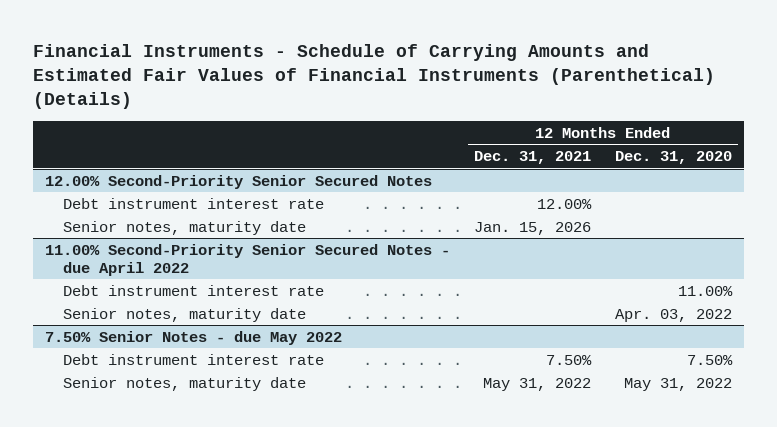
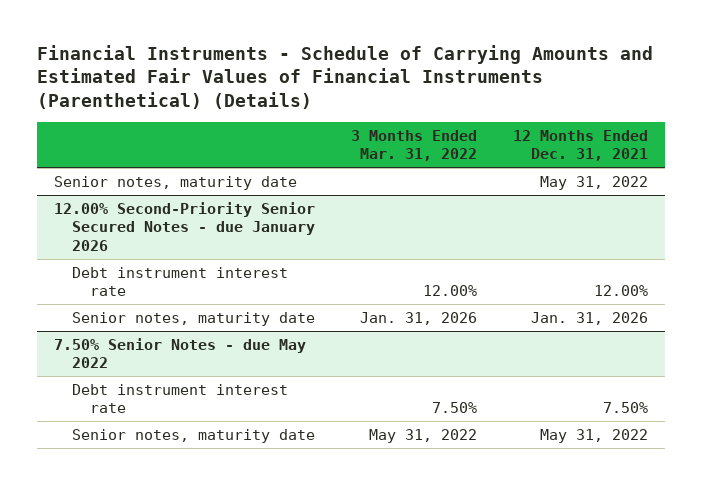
[614,151,732,165] Dec. 31, 2020 -> none
none -> [350,129,477,162] 3 Months Ended Mar. 31, 2022
none -> [54,175,298,190] Senior notes, maturity date
[44,174,432,189] 12.00% Second-Priority Senior Secured Notes -> [54,201,316,251] 12.00% Second-Priority Senior Secured Notes - due January 2026
[44,243,450,276] 11.00% Second-Priority Senior Secured Notes - due April 2022 -> none
[63,284,325,296] Debt instrument interest rate -> none
[63,307,307,322] Senior notes, maturity date -> none
[473,221,591,235] Jan. 15, 2026 -> [530,311,648,325] Jan. 31, 2026

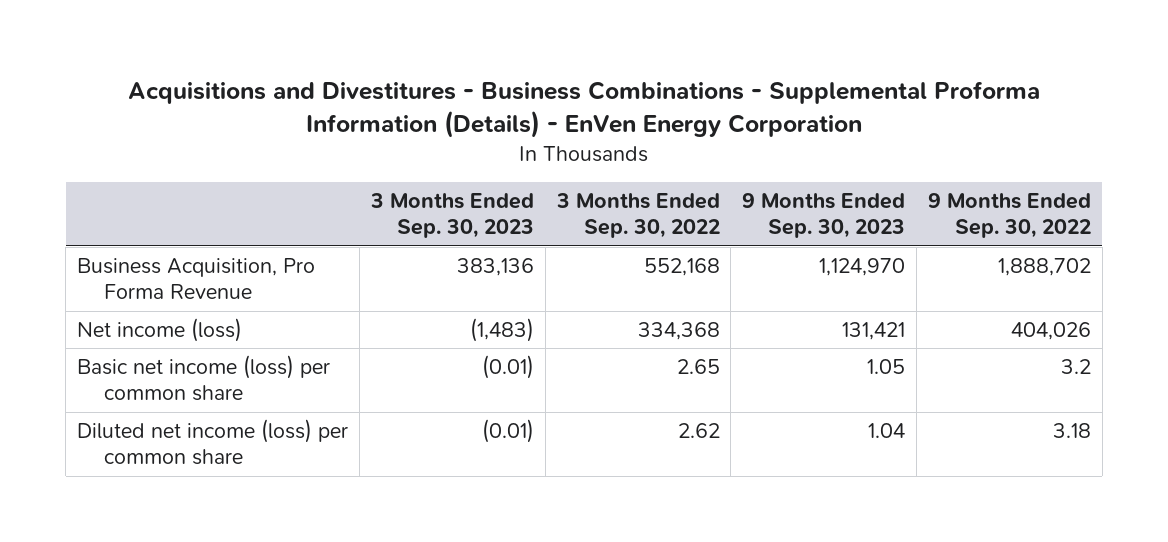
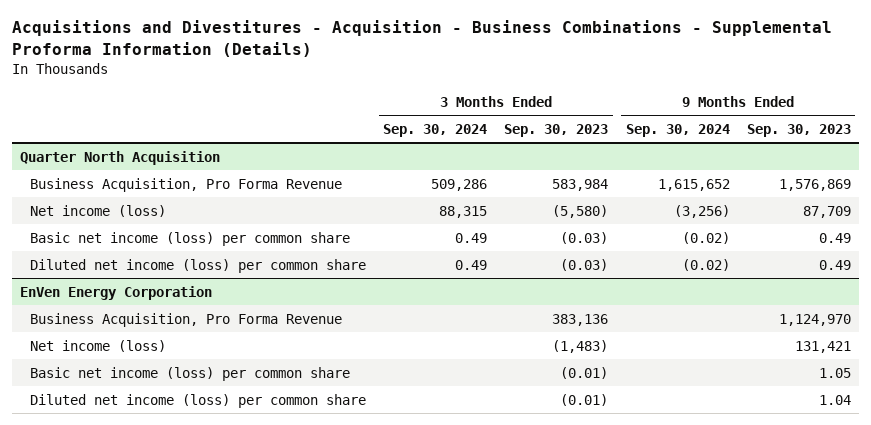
[128,81,1041,139] Acquisitions and Divestitures - Business Combinations - Supplemental Proforma Information (Details) - EnVen Energy Corporation -> [11,20,832,58] Acquisitions and Divestitures - Acquisition - Business Combinations - Supplemental Proforma Information (Details)
[555,193,720,239] 3 Months Ended Sep. 30, 2022 -> none
[927,193,1091,239] 9 Months Ended Sep. 30, 2022 -> none
none -> [383,123,488,137] Sep. 30, 2024
none -> [625,123,730,137] Sep. 30, 2024
none -> [20,150,221,165] Quarter North Acquisition
none -> [30,177,343,192] Business Acquisition, Pro Forma Revenue
none -> [30,204,167,217] Net income (loss)
none -> [30,231,351,246] Basic net income (loss) per common share
none -> [30,258,367,273] Diluted net income (loss) per common share
none -> [20,285,213,300] EnVen Energy Corporation

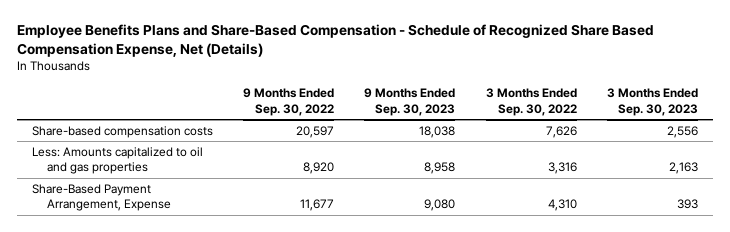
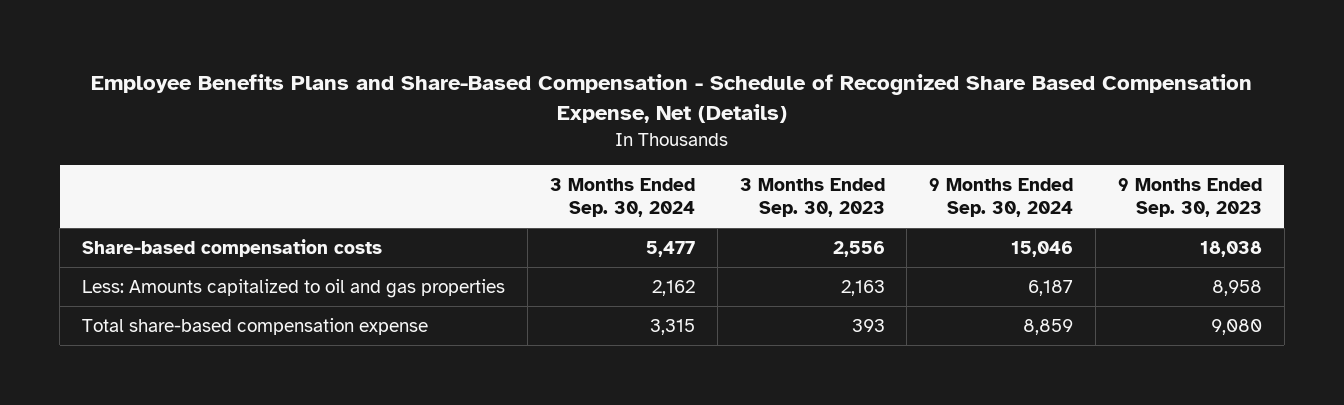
[243,88,335,116] 9 Months Ended Sep. 30, 2022 -> none
[485,88,577,116] 3 Months Ended Sep. 30, 2022 -> none
none -> [549,177,695,218] 3 Months Ended Sep. 30, 2024
none -> [929,177,1074,218] 9 Months Ended Sep. 30, 2024
[31,183,172,212] Share-Based Payment Arrangement, Expense -> [82,317,429,335] Total share-based compensation expense

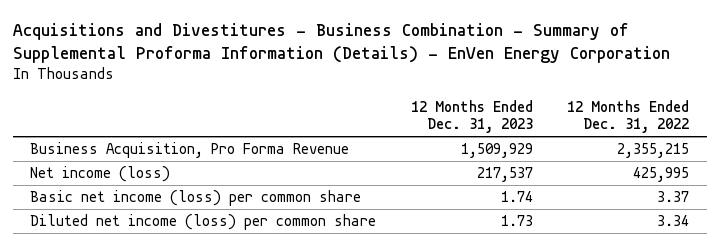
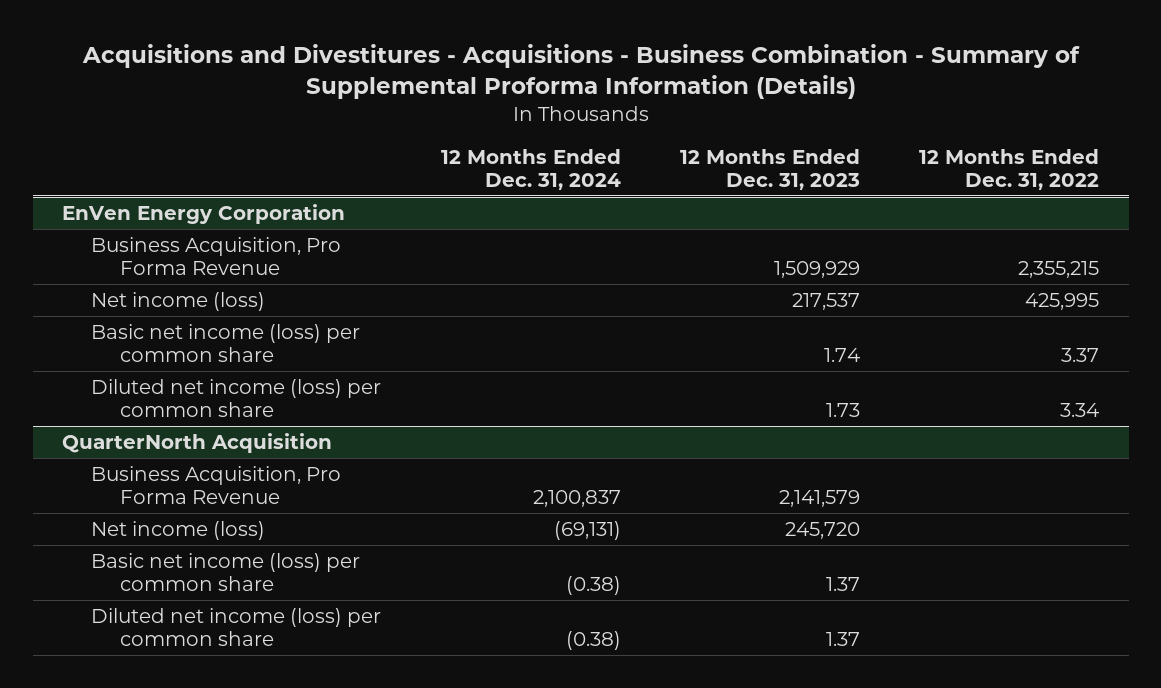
[12,22,670,64] Acquisitions and Divestitures - Business Combination - Summary of Supplemental Proforma Information (Details) - EnVen Energy Corporation -> [81,44,1080,100] Acquisitions and Divestitures - Acquisitions - Business Combination - Summary of Supplemental Proforma Information (Details)
none -> [440,148,621,190] 12 Months Ended Dec. 31, 2024
none -> [62,203,346,224] EnVen Energy Corporation
none -> [62,432,333,453] QuarterNorth Acquisition
none -> [91,465,342,504] Business Acquisition, Pro Forma Revenue
none -> [91,520,266,540] Net income (loss)
none -> [91,552,361,591] Basic net income (loss) per common share
none -> [91,607,382,646] Diluted net income (loss) per common share

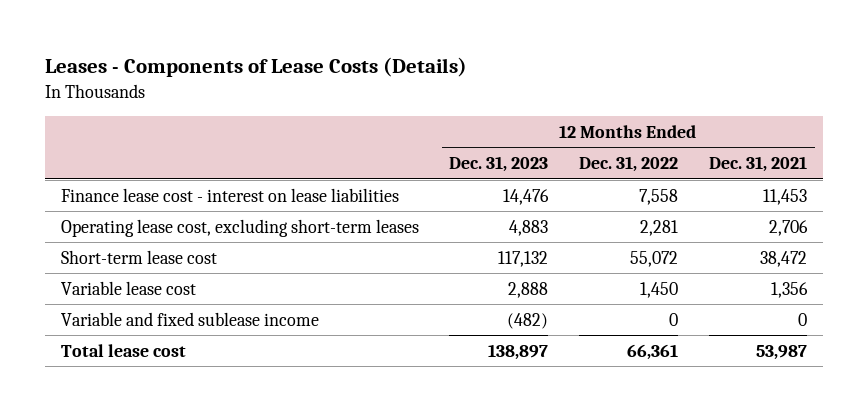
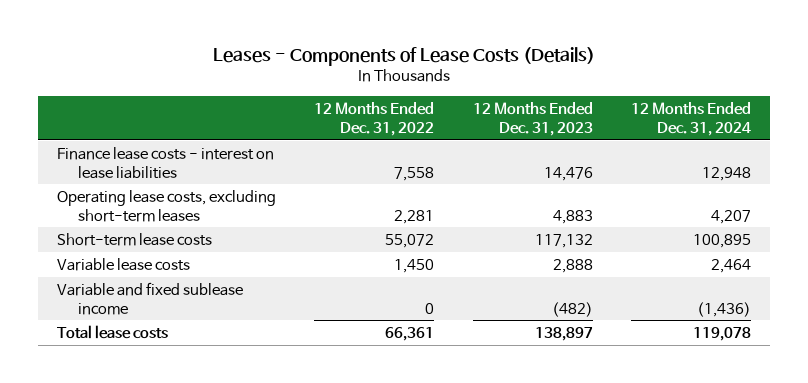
[709,156,808,173] Dec. 31, 2021 -> none
none -> [631,102,752,136] 12 Months Ended Dec. 31, 2024
[60,187,399,202] Finance lease cost - interest on lease liabilities -> [56,146,274,179] Finance lease costs - interest on lease liabilities
[60,218,419,237] Operating lease cost, excluding short-term leases -> [56,189,276,222] Operating lease costs, excluding short-term leases
[60,249,217,264] Short-term lease cost -> [56,232,212,246] Short-term lease costs
[60,280,196,295] Variable lease cost -> [56,257,190,271] Variable lease costs
[60,343,186,357] Total lease cost -> [56,324,168,339] Total lease costs

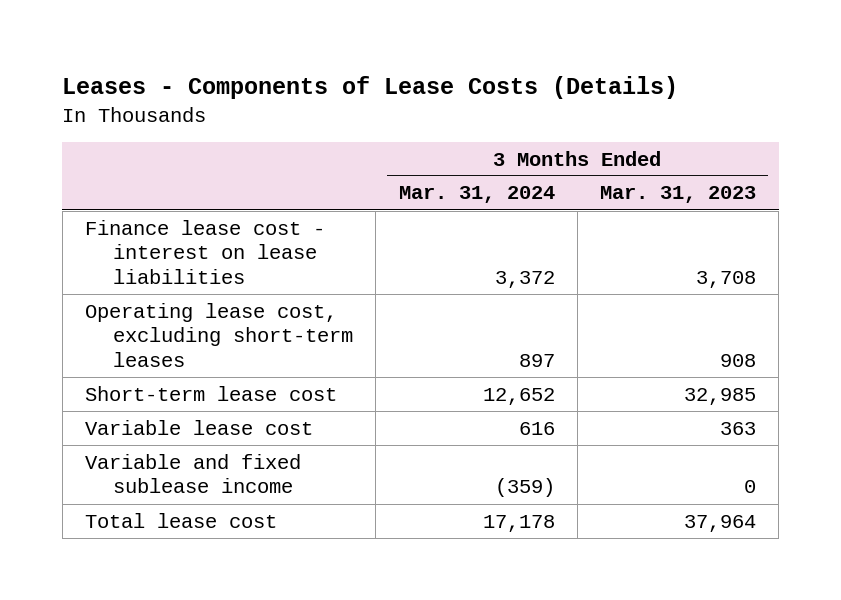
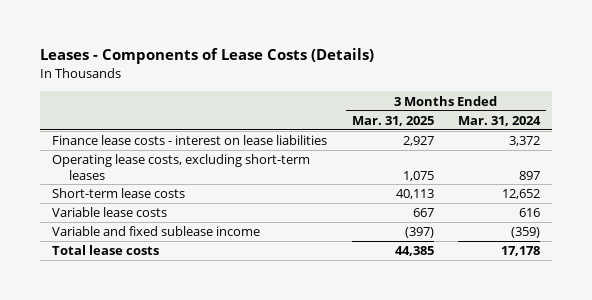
[600,186,757,204] Mar. 31, 2023 -> none
none -> [351,115,434,126] Mar. 31, 2025
[85,219,326,285] Finance lease cost - interest on lease liabilities -> [52,135,328,146] Finance lease costs - interest on lease liabilities
[85,302,354,368] Operating lease cost, excluding short-term leases -> [52,154,311,180] Operating lease costs, excluding short-term leases
[85,385,338,401] Short-term lease cost -> [52,188,186,199] Short-term lease costs
[85,419,314,435] Variable lease cost -> [52,207,168,218] Variable lease costs
[85,512,278,528] Total lease cost -> [52,245,160,256] Total lease costs

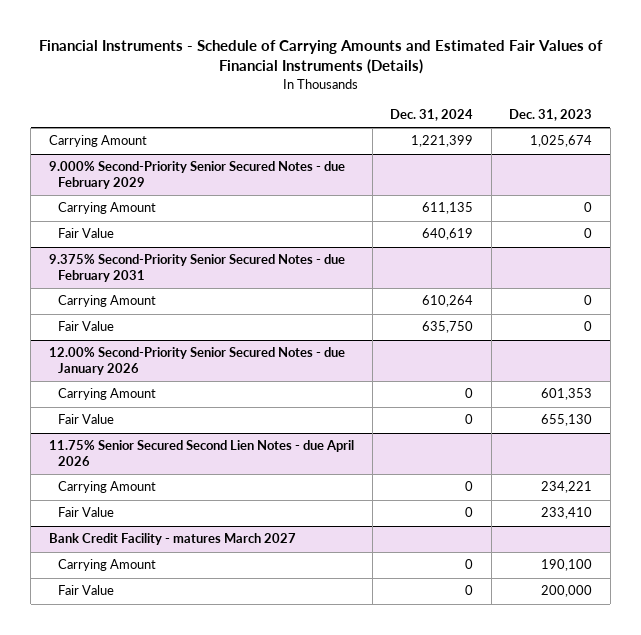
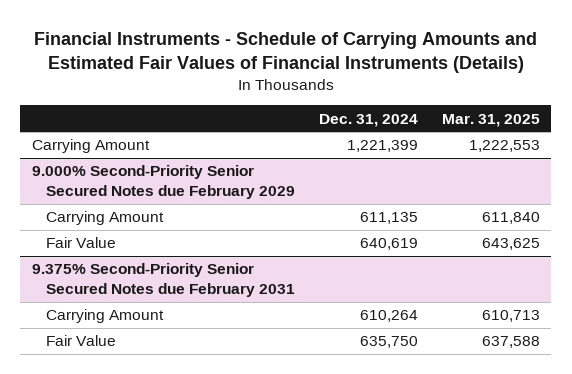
[509,108,593,121] Dec. 31, 2023 -> none
none -> [441,113,540,127] Mar. 31, 2025
[48,161,345,189] 9.000% Second-Priority Senior Secured Notes - due February 2029 -> [32,165,295,200] 9.000% Second-Priority Senior Secured Notes due February 2029
[48,254,345,282] 9.375% Second-Priority Senior Secured Notes - due February 2031 -> [32,263,295,298] 9.375% Second-Priority Senior Secured Notes due February 2031
[48,347,345,375] 12.00% Second-Priority Senior Secured Notes - due January 2026 -> none
[58,388,157,401] Carrying Amount -> none
[58,414,115,425] Fair Value -> none
[48,440,354,466] 11.75% Senior Secured Second Lien Notes - due April 2026 -> none
[58,481,157,494] Carrying Amount -> none
[58,507,115,518] Fair Value -> none
[48,533,296,546] Bank Credit Facility - matures March 2027 -> none
[58,559,157,572] Carrying Amount -> none
[58,585,115,596] Fair Value -> none

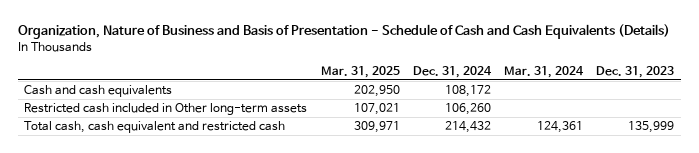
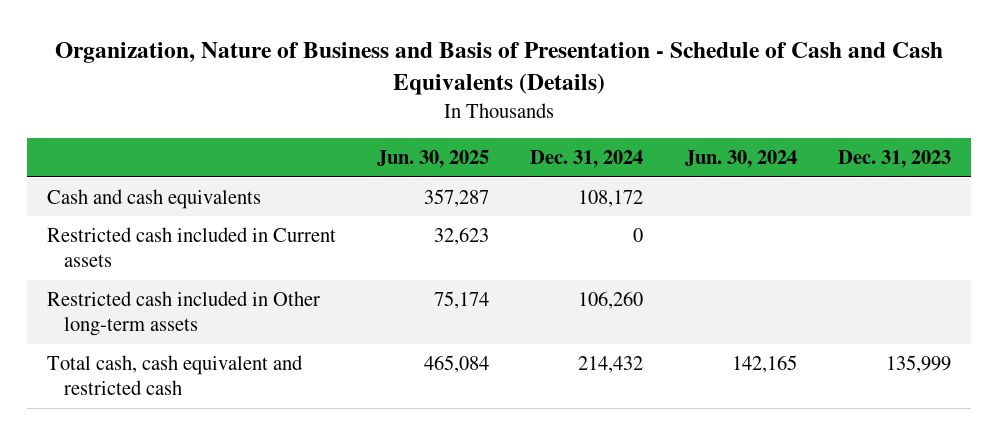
[320,65,400,78] Mar. 31, 2025 -> none
[504,65,585,78] Mar. 31, 2024 -> none
none -> [377,150,490,169] Jun. 30, 2025
none -> [684,150,797,169] Jun. 30, 2024
none -> [47,226,337,268] Restricted cash included in Current assets

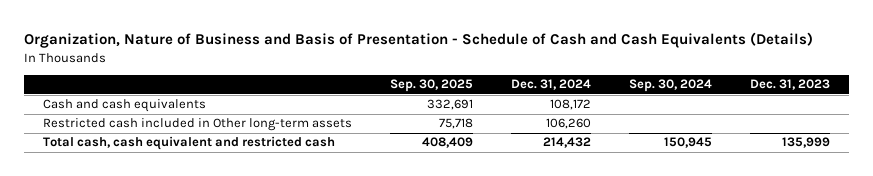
[377,150,490,169] Jun. 30, 2025 -> none
[684,150,797,169] Jun. 30, 2024 -> none
none -> [389,79,473,93] Sep. 30, 2025
none -> [628,79,712,93] Sep. 30, 2024
[47,226,337,268] Restricted cash included in Current assets -> none

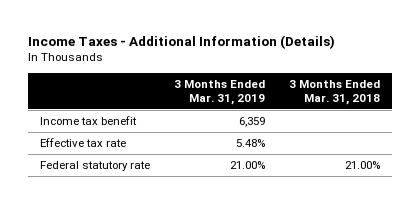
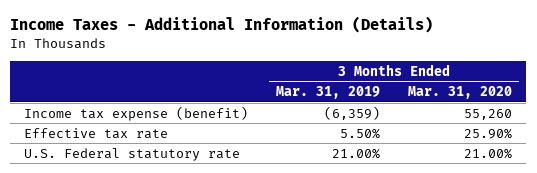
[288,79,380,105] 3 Months Ended Mar. 31, 2018 -> none
none -> [408,85,513,99] Mar. 31, 2020
[39,116,137,126] Income tax benefit -> [24,105,249,121] Income tax expense (benefit)
[238,117,265,128] 6,359 -> [324,105,381,120] (6,359)
[235,139,265,148] 5.48% -> [340,127,381,139] 5.50%
[39,161,150,172] Federal statutory rate -> [24,147,241,161] U.S. Federal statutory rate

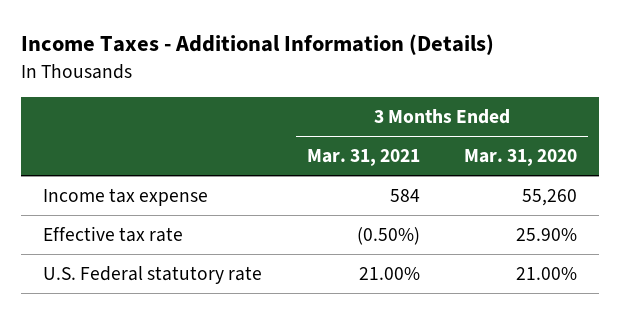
[276,85,381,99] Mar. 31, 2019 -> none
none -> [306,149,420,167] Mar. 31, 2021
[24,105,249,121] Income tax expense (benefit) -> [43,187,209,206] Income tax expense

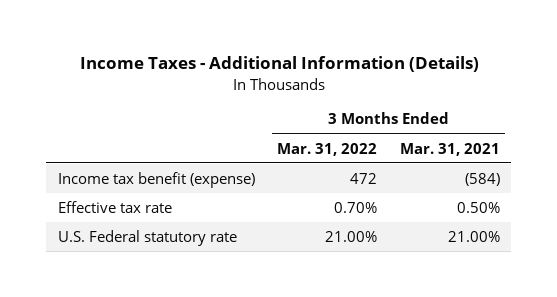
[464,149,578,167] Mar. 31, 2020 -> none
none -> [277,142,378,156] Mar. 31, 2022
[43,187,209,206] Income tax expense -> [57,171,255,188] Income tax benefit (expense)
[389,188,420,202] 584 -> [464,172,500,186] (584)
[356,226,420,245] (0.50%) -> [456,201,500,213] 0.50%

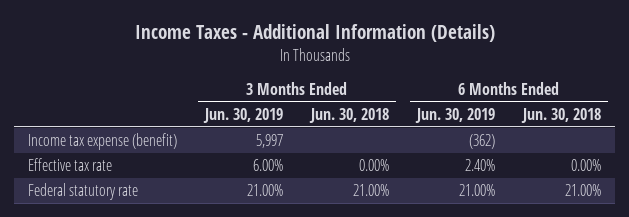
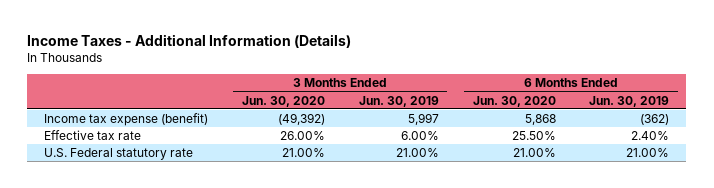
[309,107,390,123] Jun. 30, 2018 -> none
[521,107,602,123] Jun. 30, 2018 -> none
none -> [241,95,325,107] Jun. 30, 2020
none -> [472,95,556,107] Jun. 30, 2020
[28,183,139,201] Federal statutory rate -> [44,148,194,161] U.S. Federal statutory rate

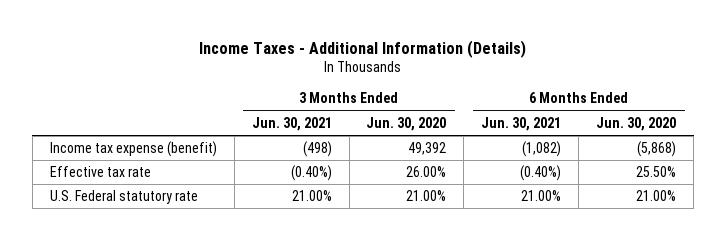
[358,95,439,107] Jun. 30, 2019 -> none
[589,95,670,107] Jun. 30, 2019 -> none
none -> [251,116,332,131] Jun. 30, 2021
none -> [481,116,562,131] Jun. 30, 2021
[277,113,325,126] (49,392) -> [408,142,447,156] 49,392
[524,114,556,126] 5,868 -> [637,141,677,158] (5,868)

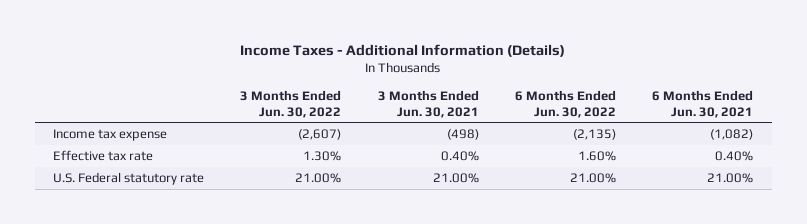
[366,116,447,131] Jun. 30, 2020 -> none
[596,116,677,131] Jun. 30, 2020 -> none
none -> [240,90,342,118] 3 Months Ended Jun. 30, 2022
none -> [515,90,617,118] 6 Months Ended Jun. 30, 2022
[49,141,217,158] Income tax expense (benefit) -> [53,129,168,142] Income tax expense
[290,165,332,182] (0.40%) -> [440,151,479,162] 0.40%
[520,165,562,182] (0.40%) -> [715,151,754,162] 0.40%

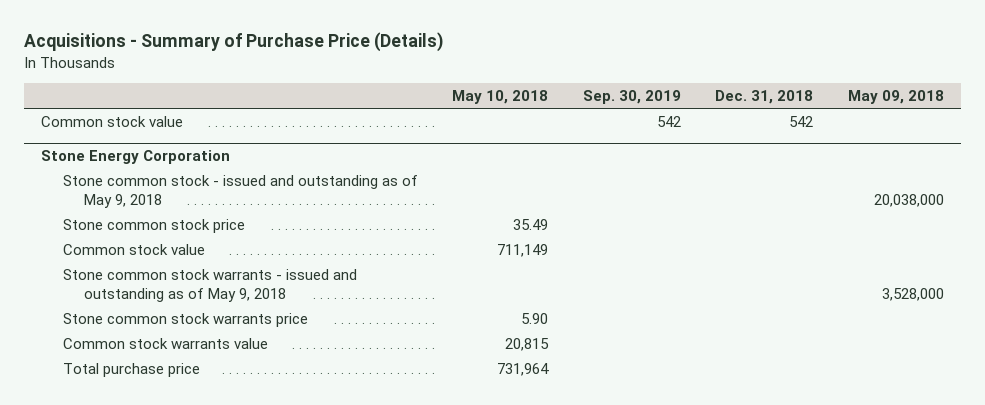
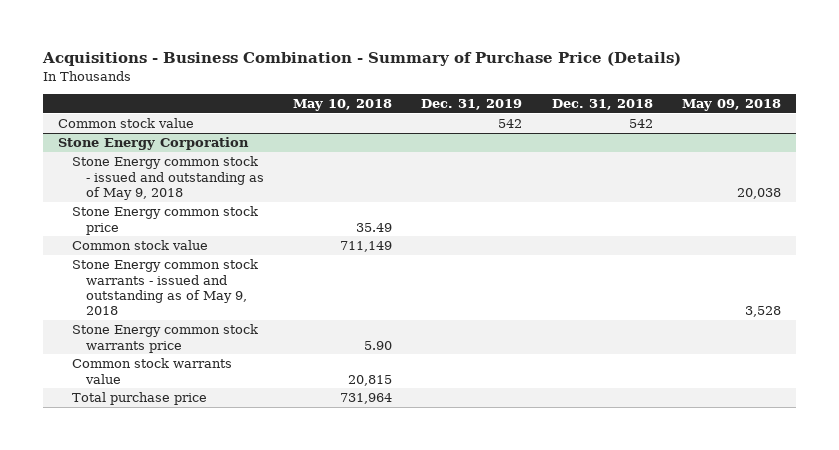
[23,32,443,53] Acquisitions - Summary of Purchase Price (Details) -> [42,52,682,67] Acquisitions - Business Combination - Summary of Purchase Price (Details)
[582,90,681,105] Sep. 30, 2019 -> none
none -> [421,99,523,111] Dec. 31, 2019
[62,174,418,209] Stone common stock - issued and outstanding as of May 9, 2018 -> [71,156,264,200] Stone Energy common stock - issued and outstanding as of May 9, 2018
[873,194,944,208] 20,038,000 -> [737,187,782,199] 20,038
[62,218,245,233] Stone common stock price -> [71,206,258,235] Stone Energy common stock price
[62,268,357,303] Stone common stock warrants - issued and outstanding as of May 9, 2018 -> [71,259,258,316] Stone Energy common stock warrants - issued and outstanding as of May 9, 2018
[881,288,944,302] 3,528,000 -> [745,306,782,318] 3,528
[62,312,308,327] Stone common stock warrants price -> [71,324,258,353] Stone Energy common stock warrants price

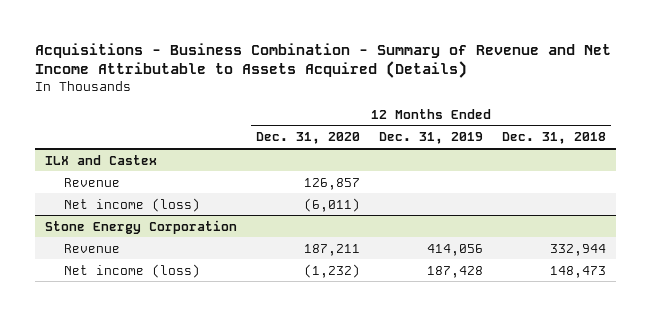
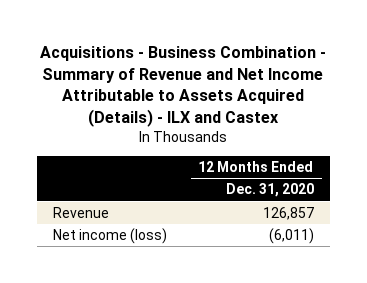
[35,42,612,79] Acquisitions - Business Combination - Summary of Revenue and Net Income Attributable to Assets Acquired (Details) -> [40,46,327,128] Acquisitions - Business Combination - Summary of Revenue and Net Income Attributable to Assets Acquired (Details) - ILX and Castex
[379,132,484,145] Dec. 31, 2019 -> none
[502,132,607,145] Dec. 31, 2018 -> none
[45,154,158,165] ILX and Castex -> none
[45,219,238,234] Stone Energy Corporation -> none
[64,243,121,253] Revenue -> none
[64,263,201,278] Net income (loss) -> none

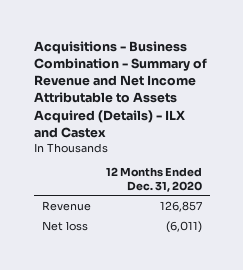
[52,228,167,245] Net income (loss) -> [41,220,88,231] Net loss

